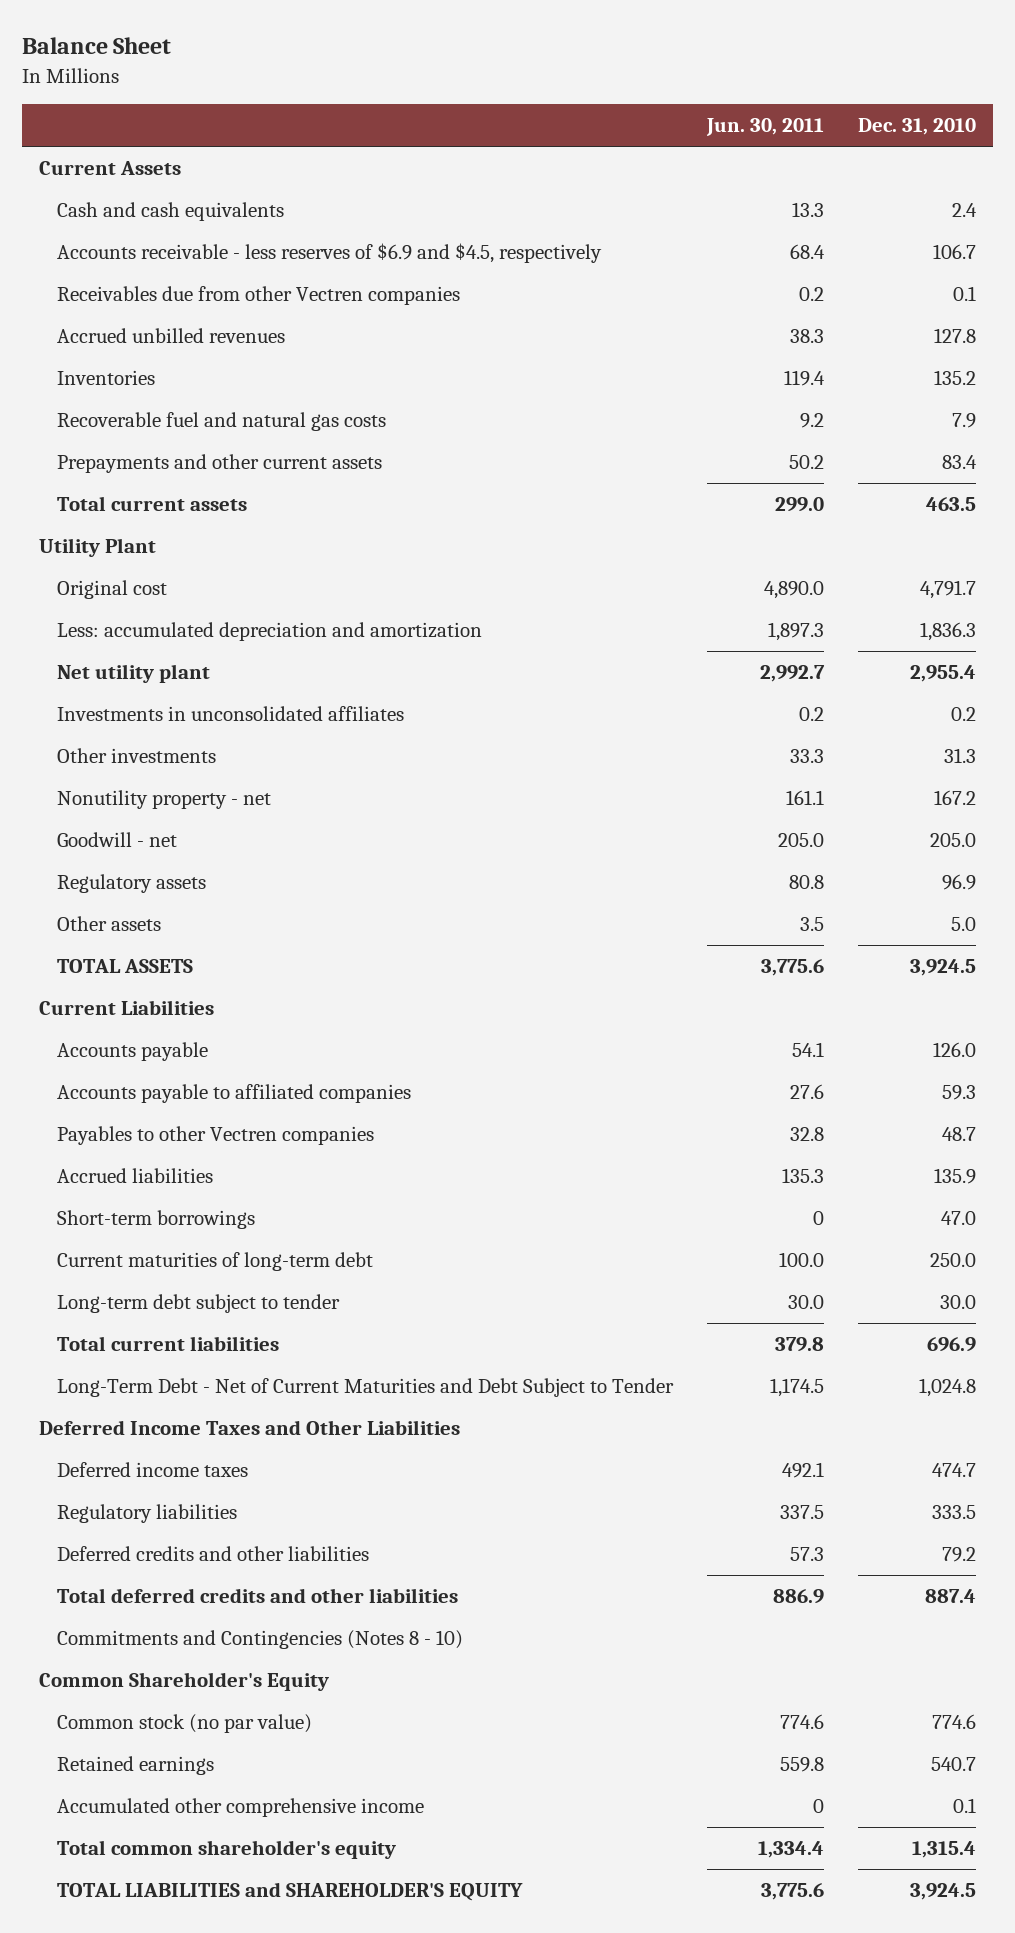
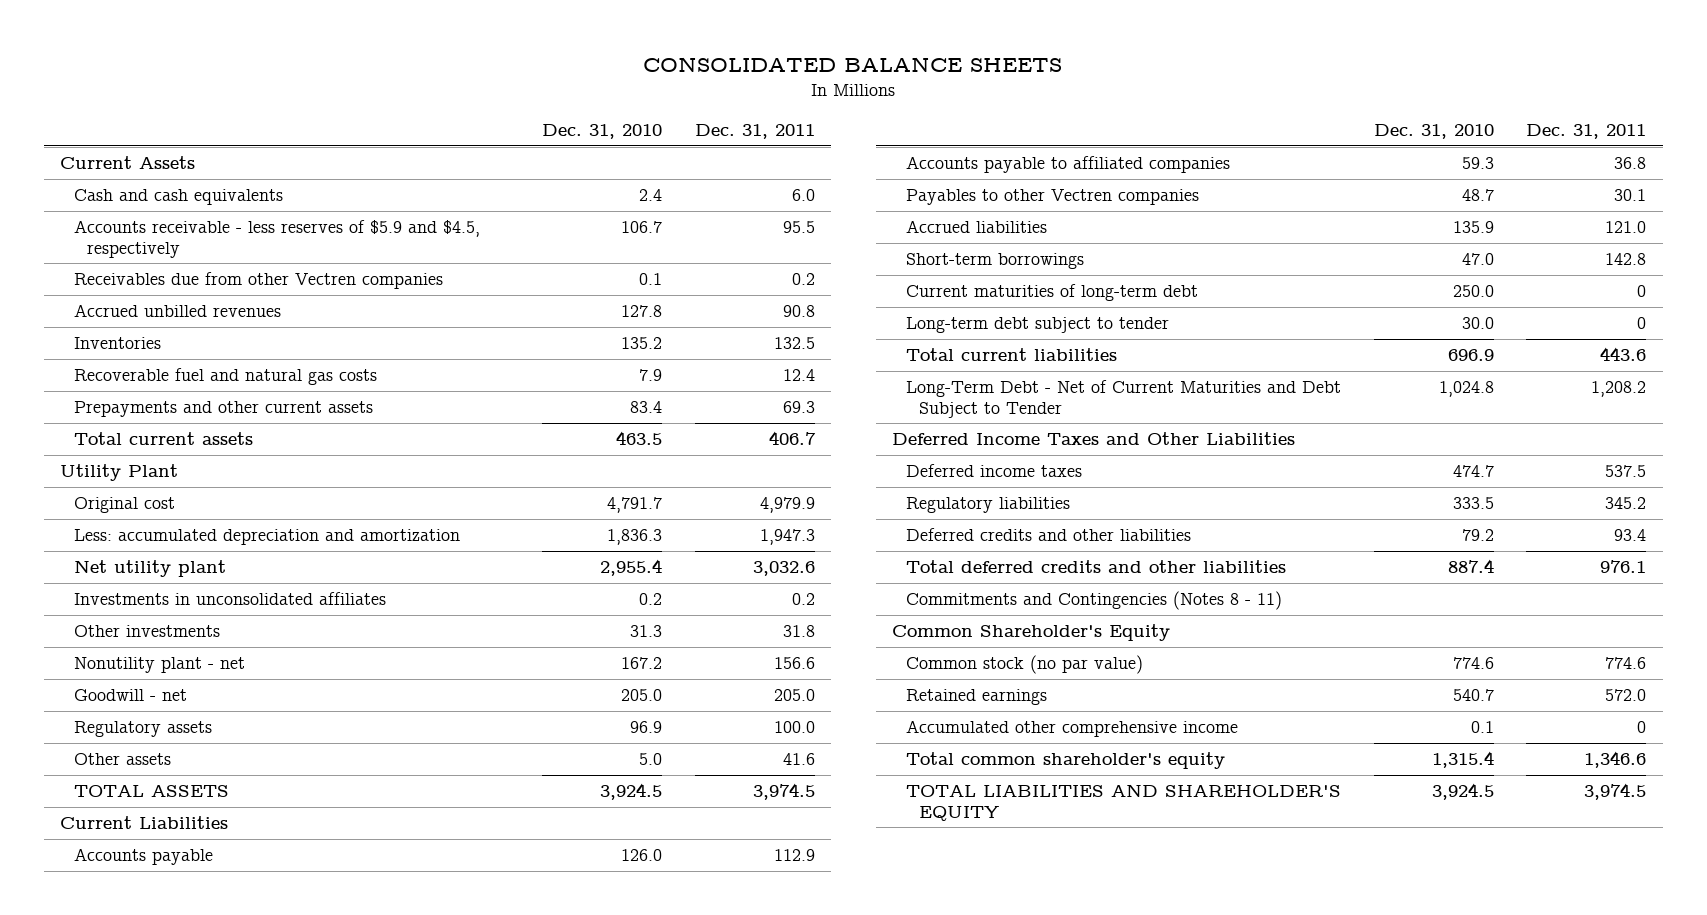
[21,37,171,55] Balance Sheet -> [643,56,1063,72] CONSOLIDATED BALANCE SHEETS
[706,118,825,137] Jun. 30, 2011 -> none
none -> [694,123,815,139] Dec. 31, 2011
[56,243,602,264] Accounts receivable - less reserves of $6.9 and $4.5, respectively -> [73,220,480,258] Accounts receivable - less reserves of $5.9 and $4.5, respectively
[56,790,271,810] Nonutility property - net -> [73,657,245,674] Nonutility plant - net
[56,1630,463,1650] Commitments and Contingencies (Notes 8 - 10) -> [905,591,1282,611] Commitments and Contingencies (Notes 8 - 11)
[56,1882,523,1902] TOTAL LIABILITIES and SHAREHOLDER'S EQUITY -> [905,784,1341,821] TOTAL LIABILITIES AND SHAREHOLDER'S EQUITY

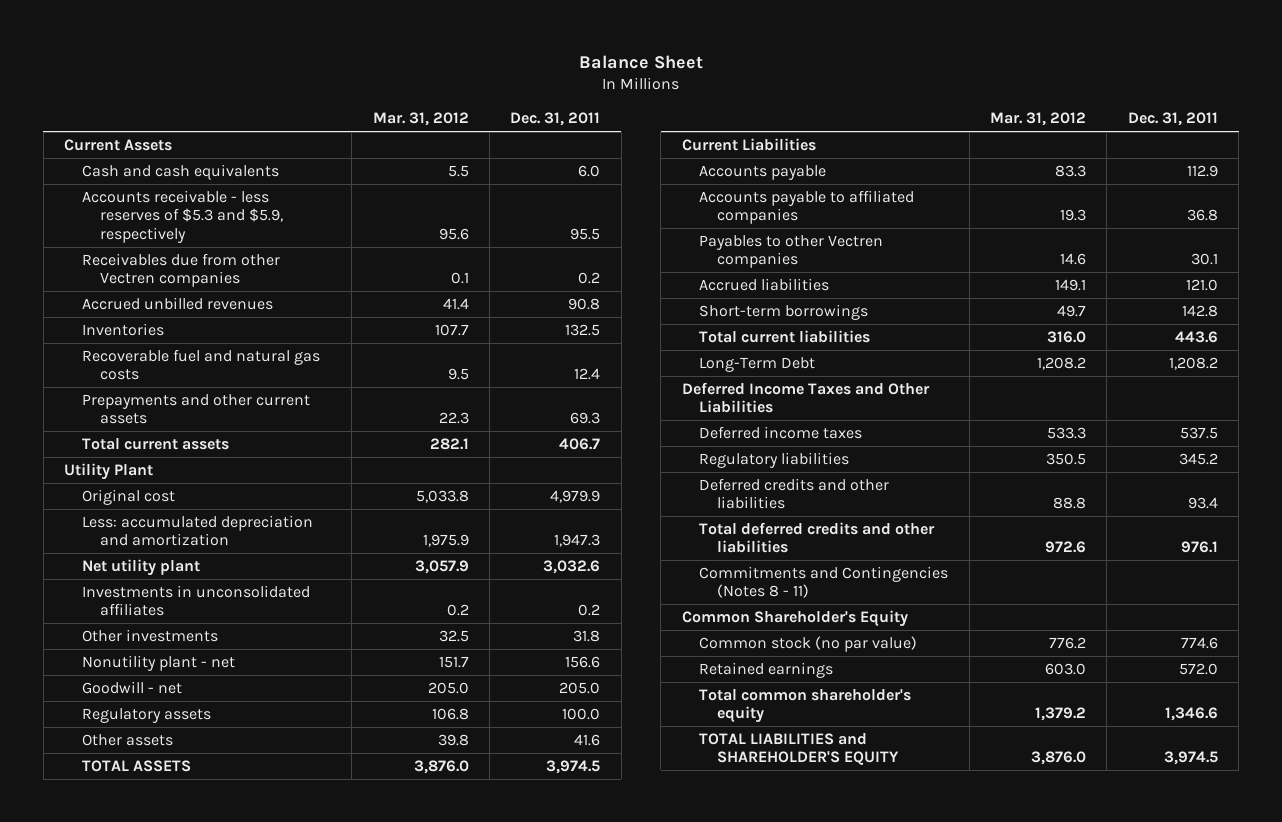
[643,56,1063,72] CONSOLIDATED BALANCE SHEETS -> [578,54,703,69] Balance Sheet
[541,123,662,139] Dec. 31, 2010 -> none
none -> [372,112,469,127] Mar. 31, 2012
[73,220,480,258] Accounts receivable - less reserves of $5.9 and $4.5, respectively -> [82,189,283,243] Accounts receivable - less reserves of $5.3 and $5.9, respectively
[905,284,1198,302] Current maturities of long-term debt -> none
[905,317,1169,334] Long-term debt subject to tender -> none
[905,380,1341,418] Long-Term Debt - Net of Current Maturities and Debt Subject to Tender -> [699,356,816,372] Long-Term Debt
[905,720,1238,738] Accumulated other comprehensive income -> none
[905,784,1341,821] TOTAL LIABILITIES AND SHAREHOLDER'S EQUITY -> [699,732,900,766] TOTAL LIABILITIES and SHAREHOLDER'S EQUITY

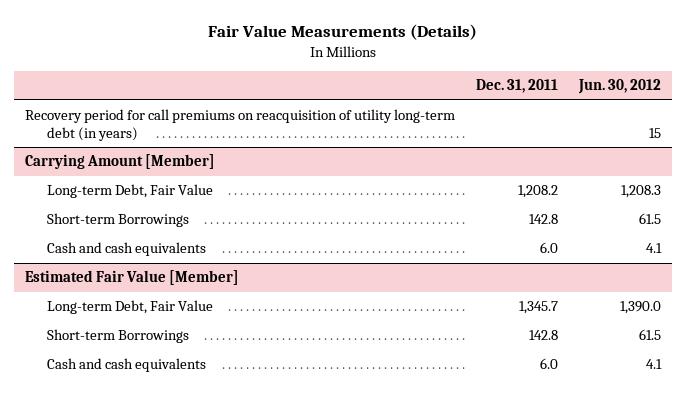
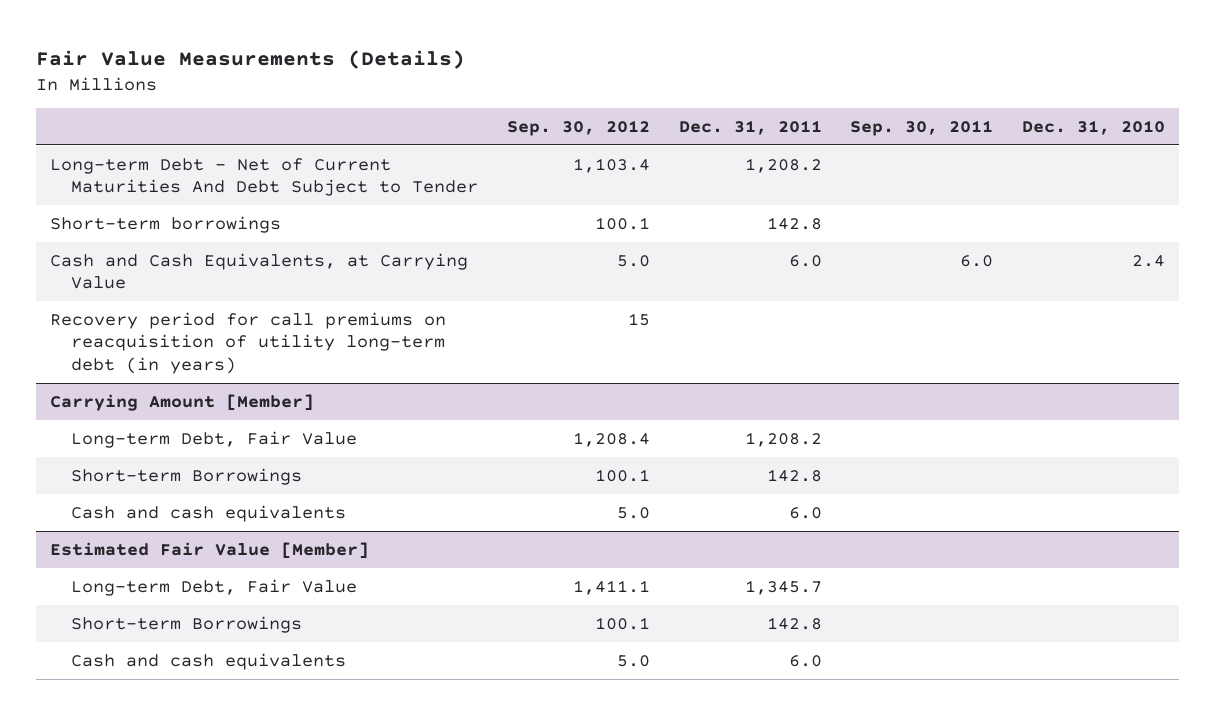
[578,79,662,95] Jun. 30, 2012 -> none
none -> [506,119,650,136] Sep. 30, 2012
none -> [850,119,994,136] Sep. 30, 2011
none -> [1022,119,1166,135] Dec. 31, 2010
none -> [50,157,479,197] Long-term Debt - Net of Current Maturities And Debt Subject to Tender
none -> [50,215,282,233] Short-term borrowings
none -> [50,252,469,290] Cash and Cash Equivalents, at Carrying Value

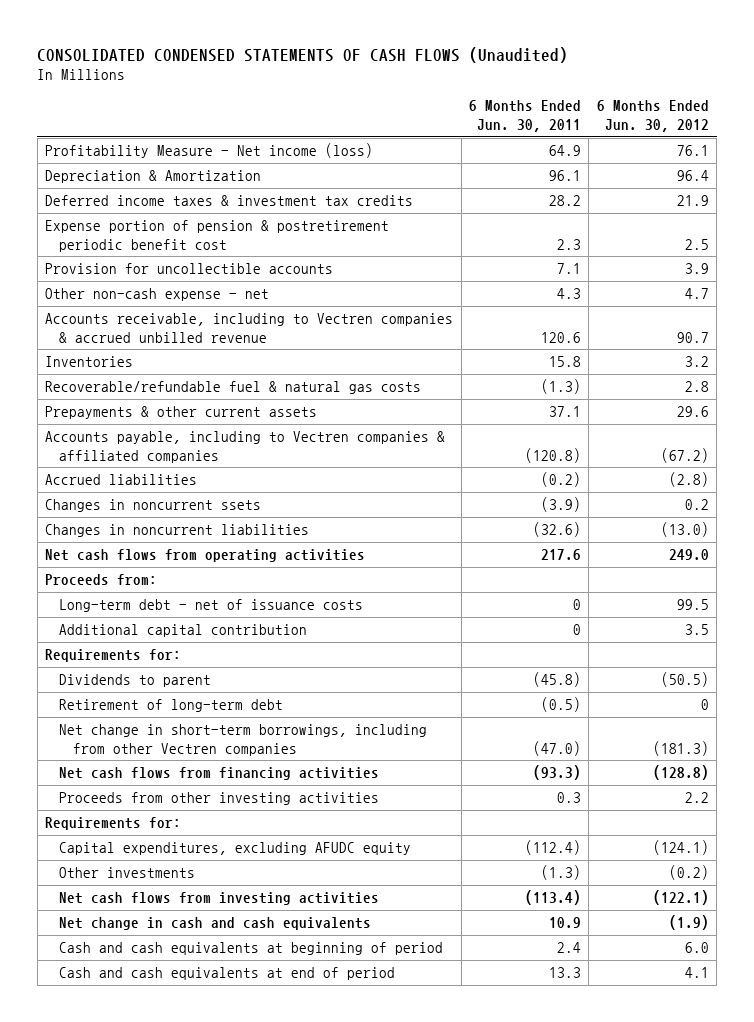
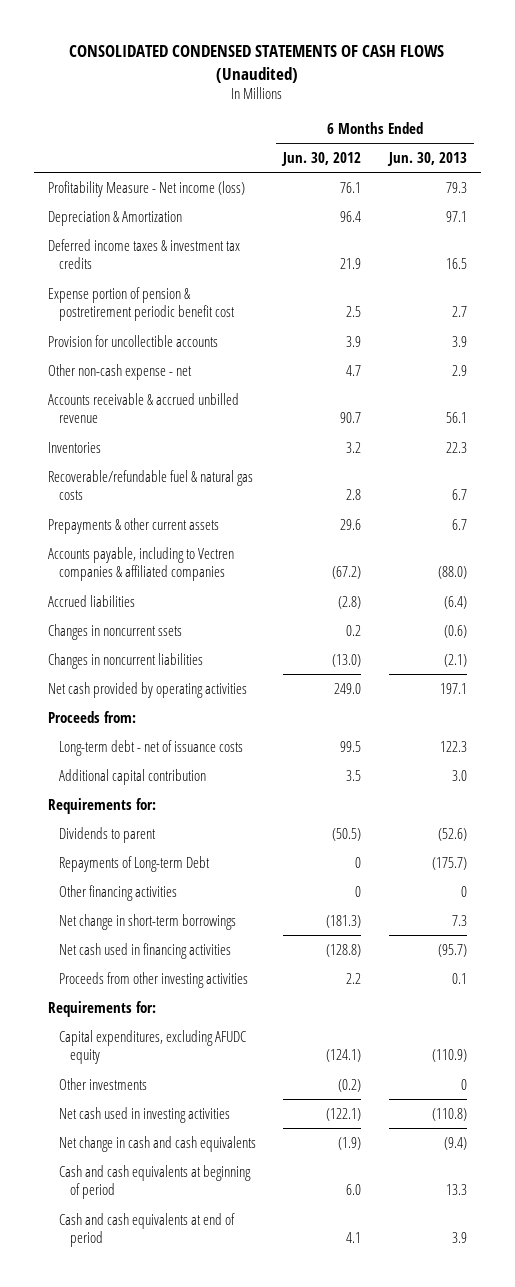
[468,100,581,133] 6 Months Ended Jun. 30, 2011 -> none
none -> [386,151,467,166] Jun. 30, 2013
[45,312,454,343] Accounts receivable, including to Vectren companies & accrued unbilled revenue -> [47,392,239,424] Accounts receivable & accrued unbilled revenue
[45,548,366,562] Net cash flows from operating activities -> [47,681,247,698] Net cash provided by operating activities
[59,698,284,712] Retirement of long-term debt -> [58,855,210,872] Repayments of Long-term Debt
none -> [58,884,177,901] Other financing activities
[59,723,428,756] Net change in short-term borrowings, including from other Vectren companies -> [58,913,236,930] Net change in short-term borrowings
[59,766,380,780] Net cash flows from financing activities -> [58,942,231,959] Net cash used in financing activities
[59,891,380,905] Net cash flows from investing activities -> [58,1106,230,1123] Net cash used in investing activities

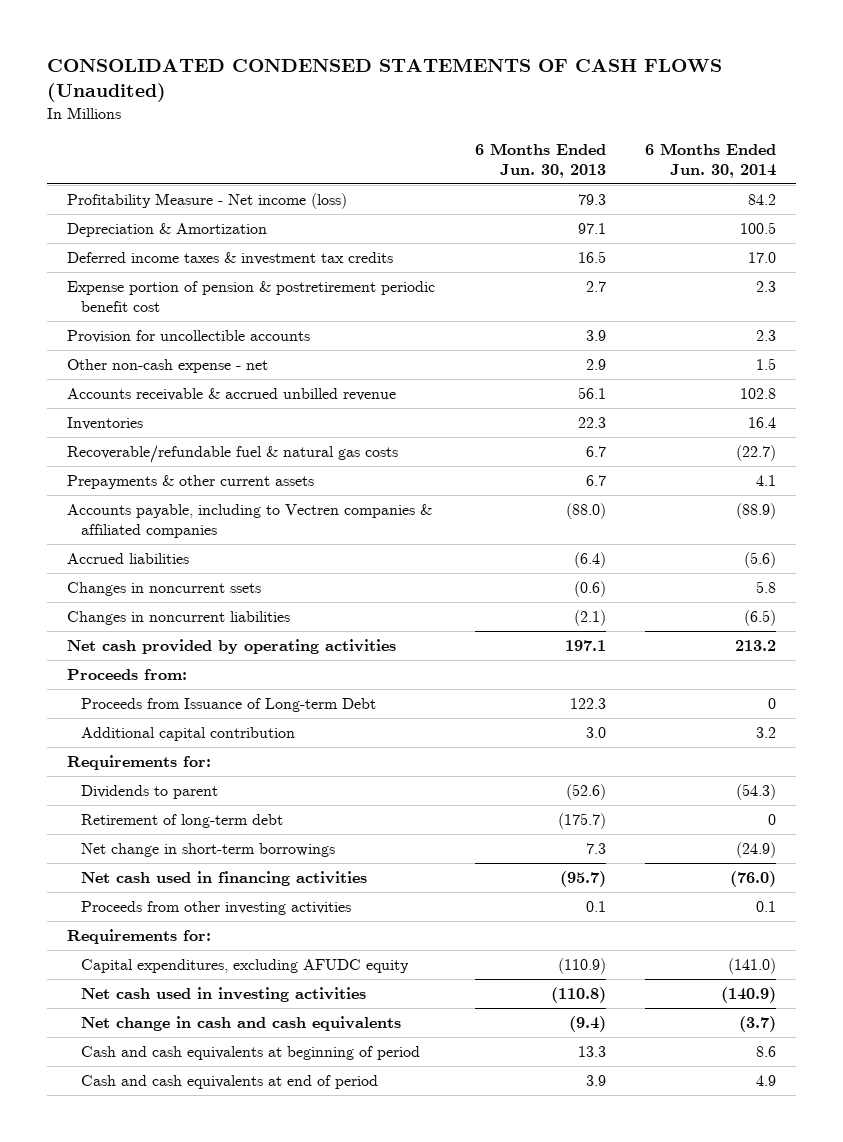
[281,151,362,166] Jun. 30, 2012 -> none
none -> [645,142,777,179] 6 Months Ended Jun. 30, 2014
[58,739,243,756] Long-term debt - net of issuance costs -> [81,697,377,712] Proceeds from Issuance of Long-term Debt
[58,884,177,901] Other financing activities -> none
[58,855,210,872] Repayments of Long-term Debt -> [81,813,284,828] Retirement of long-term debt
[58,1077,147,1090] Other investments -> none

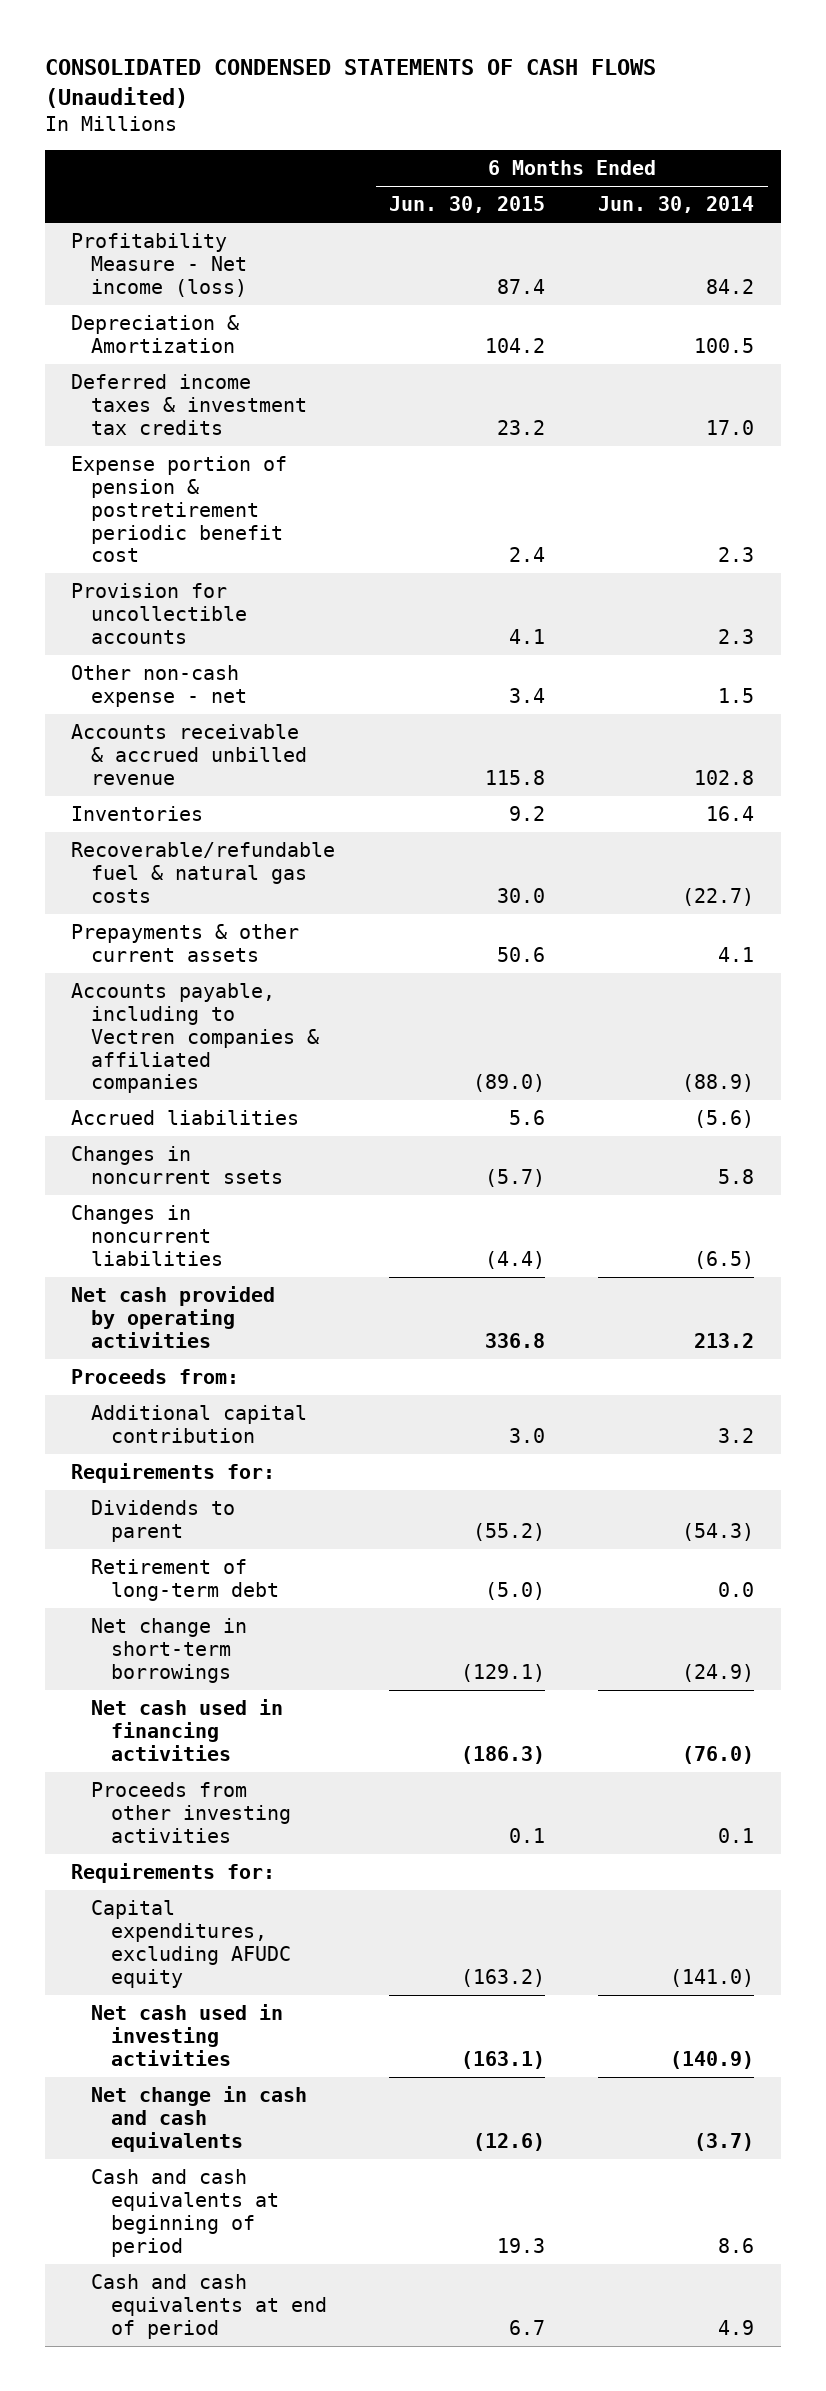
[474,142,606,179] 6 Months Ended Jun. 30, 2013 -> none
none -> [388,196,545,214] Jun. 30, 2015
[81,697,377,712] Proceeds from Issuance of Long-term Debt -> none
[768,813,777,825] 0 -> [718,1581,755,1597] 0.0

